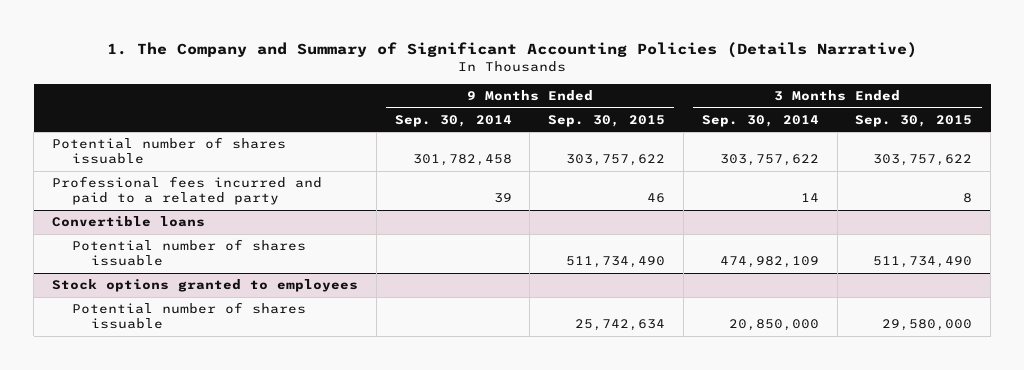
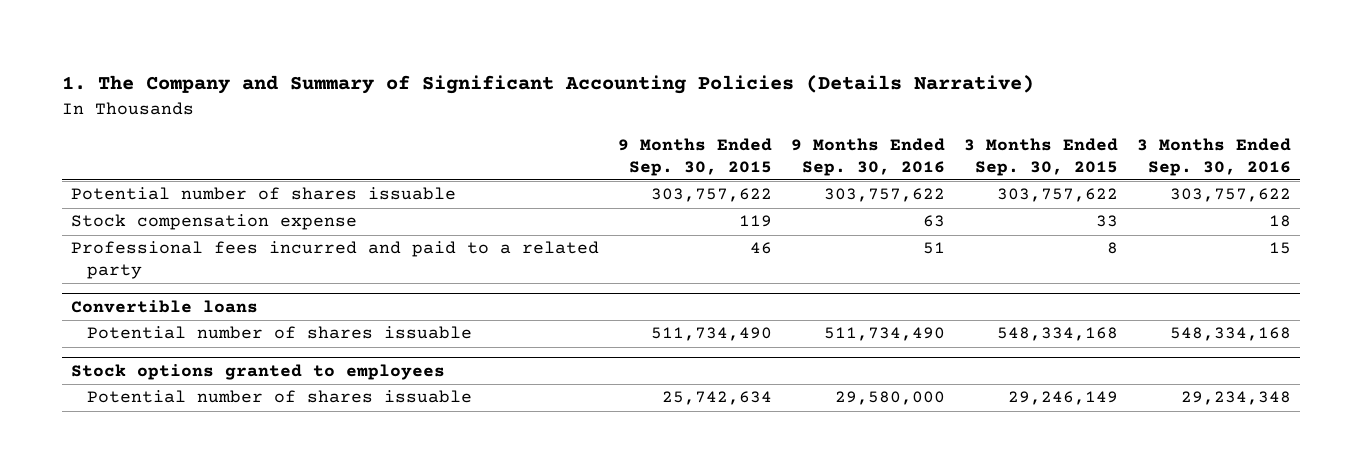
[394,114,512,127] Sep. 30, 2014 -> none
[701,114,819,127] Sep. 30, 2014 -> none
none -> [790,137,945,176] 9 Months Ended Sep. 30, 2016
none -> [1136,137,1291,176] 3 Months Ended Sep. 30, 2016
none -> [71,214,358,231] Stock compensation expense
[873,256,973,269] 511,734,490 -> [996,327,1118,342] 548,334,168
[882,319,973,332] 29,580,000 -> [1007,391,1118,406] 29,246,149

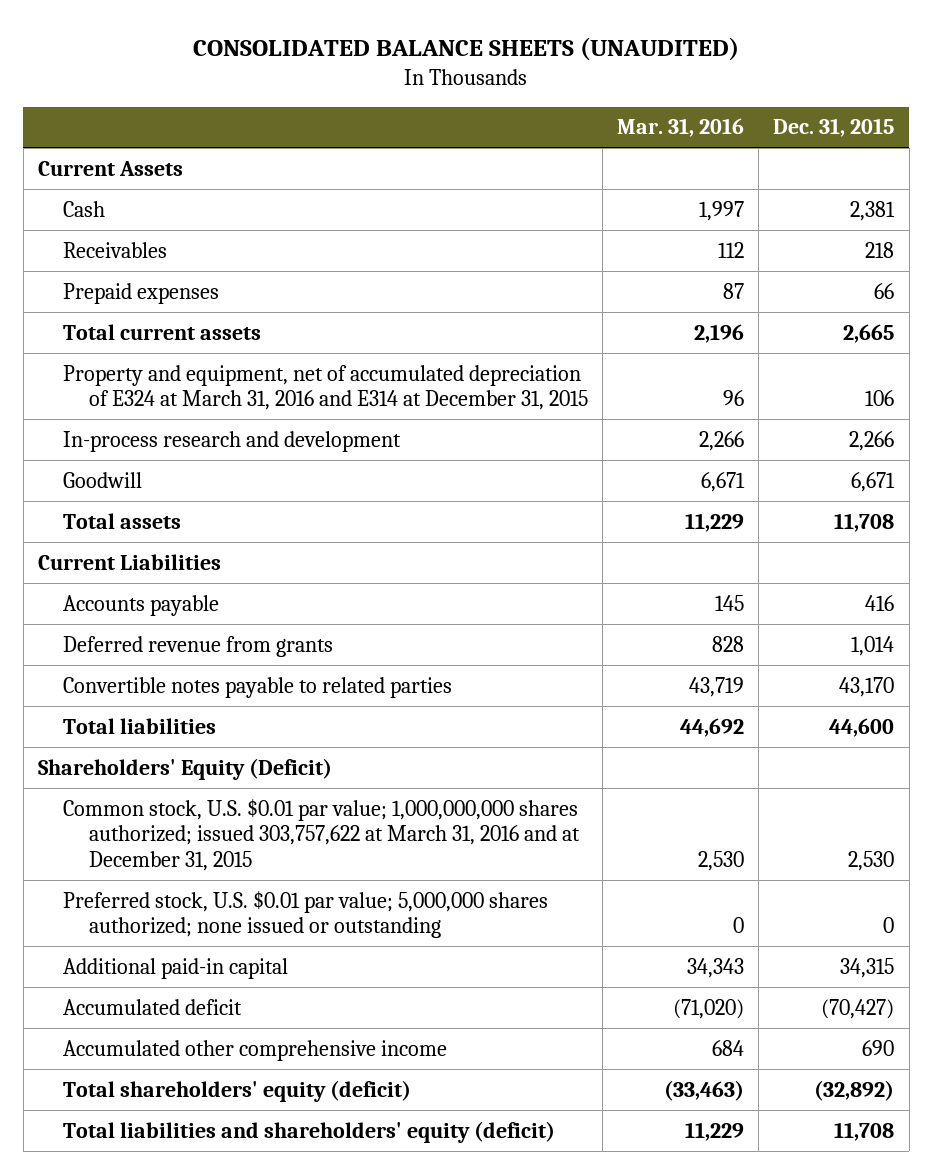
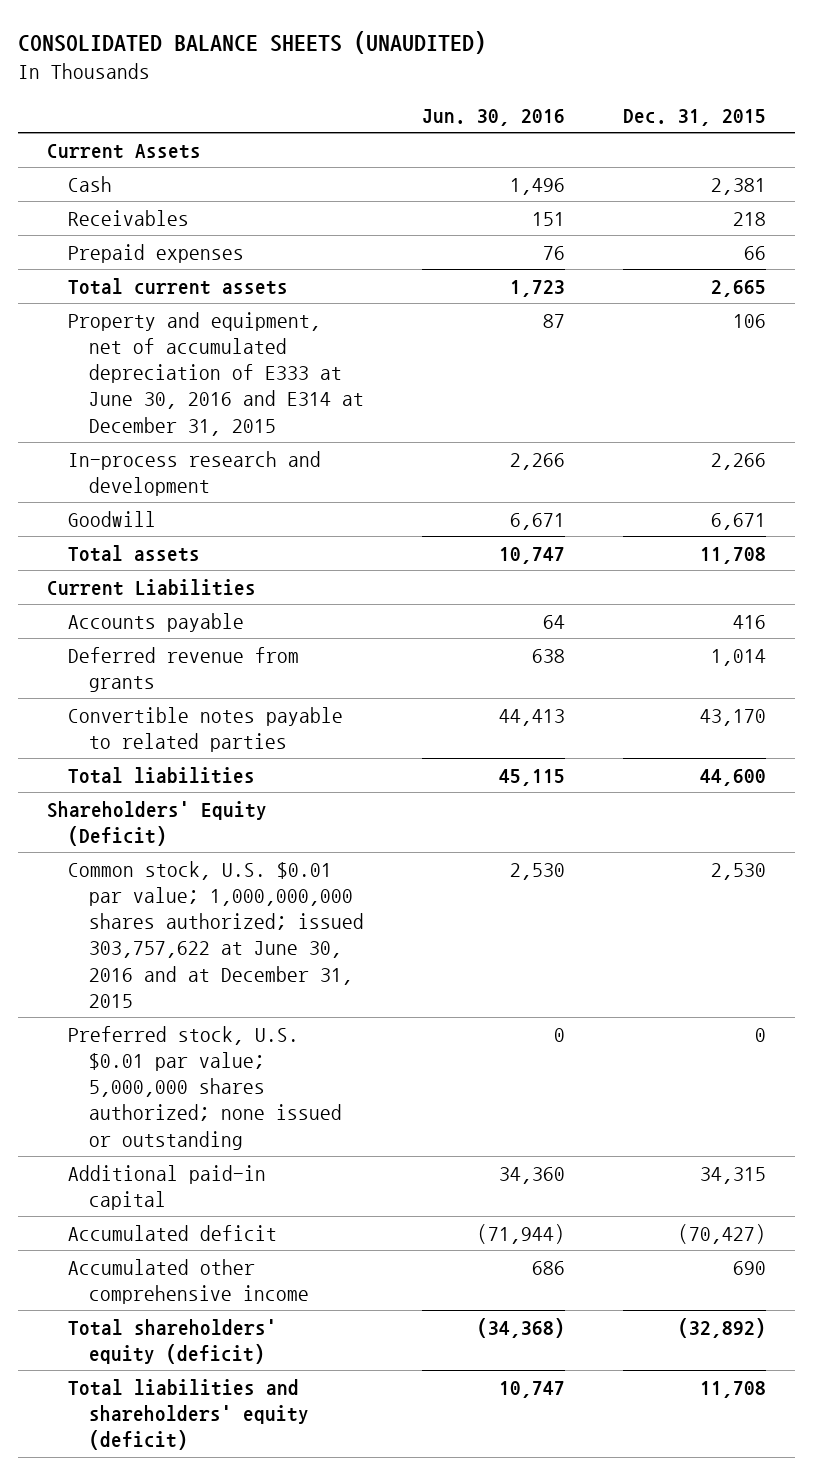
[617,118,745,138] Mar. 31, 2016 -> none
none -> [422,108,566,126] Jun. 30, 2016
[63,364,588,411] Property and equipment, net of accumulated depreciation of E324 at March 31, 2016 and E314 at December 31, 2015 -> [67,311,365,436] Property and equipment, net of accumulated depreciation of E333 at June 30, 2016 and E314 at December 31, 2015
[63,798,580,871] Common stock, U.S. $0.01 par value; 1,000,000,000 shares authorized; issued 303,757,622 at March 31, 2016 and at December 31, 2015 -> [67,860,365,1008] Common stock, U.S. $0.01 par value; 1,000,000,000 shares authorized; issued 303,757,622 at June 30, 2016 and at December 31, 2015

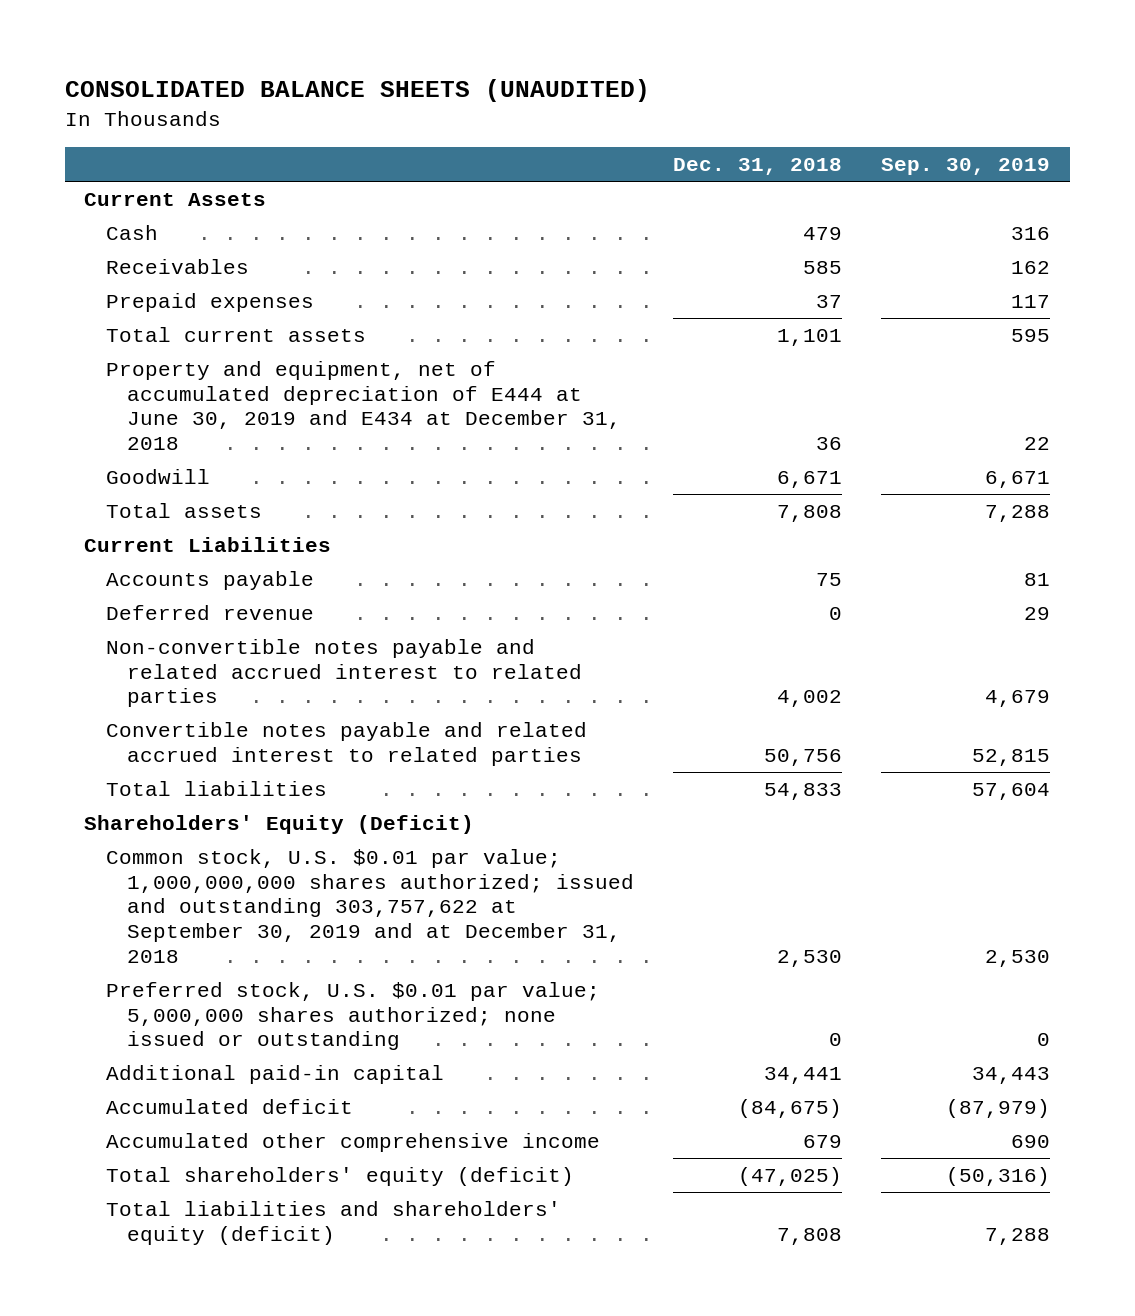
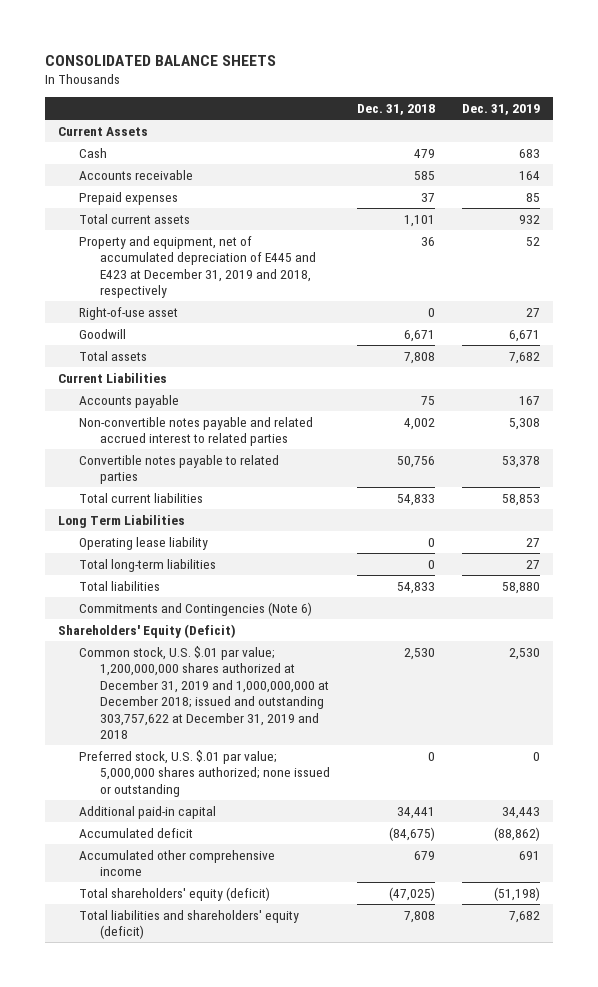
[64,79,650,103] CONSOLIDATED BALANCE SHEETS (UNAUDITED) -> [44,54,276,66] CONSOLIDATED BALANCE SHEETS
[881,158,1051,176] Sep. 30, 2019 -> none
none -> [461,103,540,115] Dec. 31, 2019
[105,258,249,274] Receivables -> [79,169,194,180] Accounts receivable
[105,360,621,451] Property and equipment, net of accumulated depreciation of E444 at June 30, 2019 and E434 at December 31, 2018 -> [79,235,317,299] Property and equipment, net of accumulated depreciation of E445 and E423 at December 31, 2019 and 2018, respectively
none -> [79,306,179,320] Right-of-use asset
[105,604,314,620] Deferred revenue -> none
[105,721,587,766] Convertible notes payable and related accrued interest to related parties -> [79,454,280,485] Convertible notes payable to related parties
none -> [79,492,204,503] Total current liabilities
none -> [58,514,186,528] Long Term Liabilities
none -> [79,536,209,550] Operating lease liability
none -> [79,558,217,572] Total long-term liabilities
none -> [79,601,313,616] Commitments and Contingencies (Note 6)
[105,848,634,964] Common stock, U.S. $0.01 par value; 1,000,000,000 shares authorized; issued and outstanding 303,757,622 at September 30, 2019 and at December 31, 2018 -> [79,645,330,740] Common stock, U.S. $.01 par value; 1,200,000,000 shares authorized at December 31, 2019 and 1,000,000,000 at December 2018; issued and outstanding 303,757,622 at December 31, 2019 and 2018
[105,981,600,1051] Preferred stock, U.S. $0.01 par value; 5,000,000 shares authorized; none issued or outstanding -> [79,749,331,797] Preferred stock, U.S. $.01 par value; 5,000,000 shares authorized; none issued or outstanding

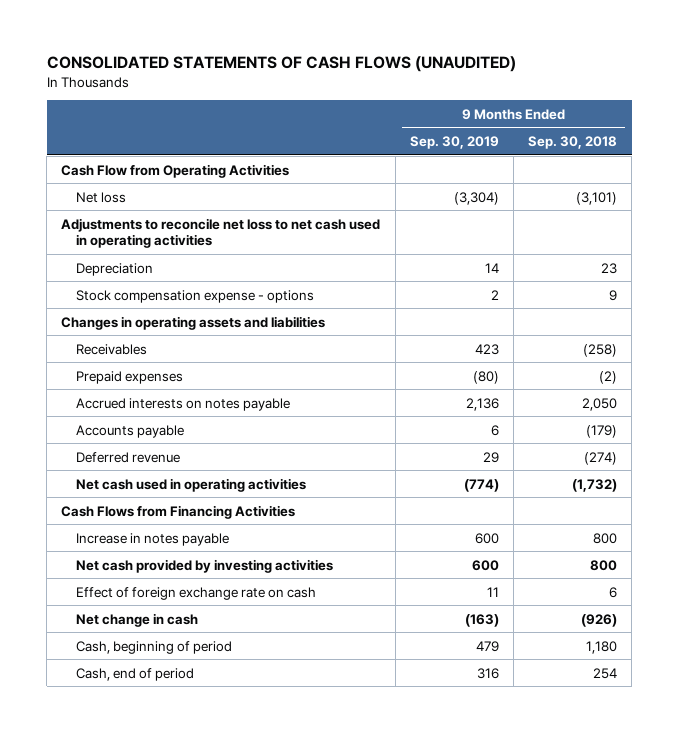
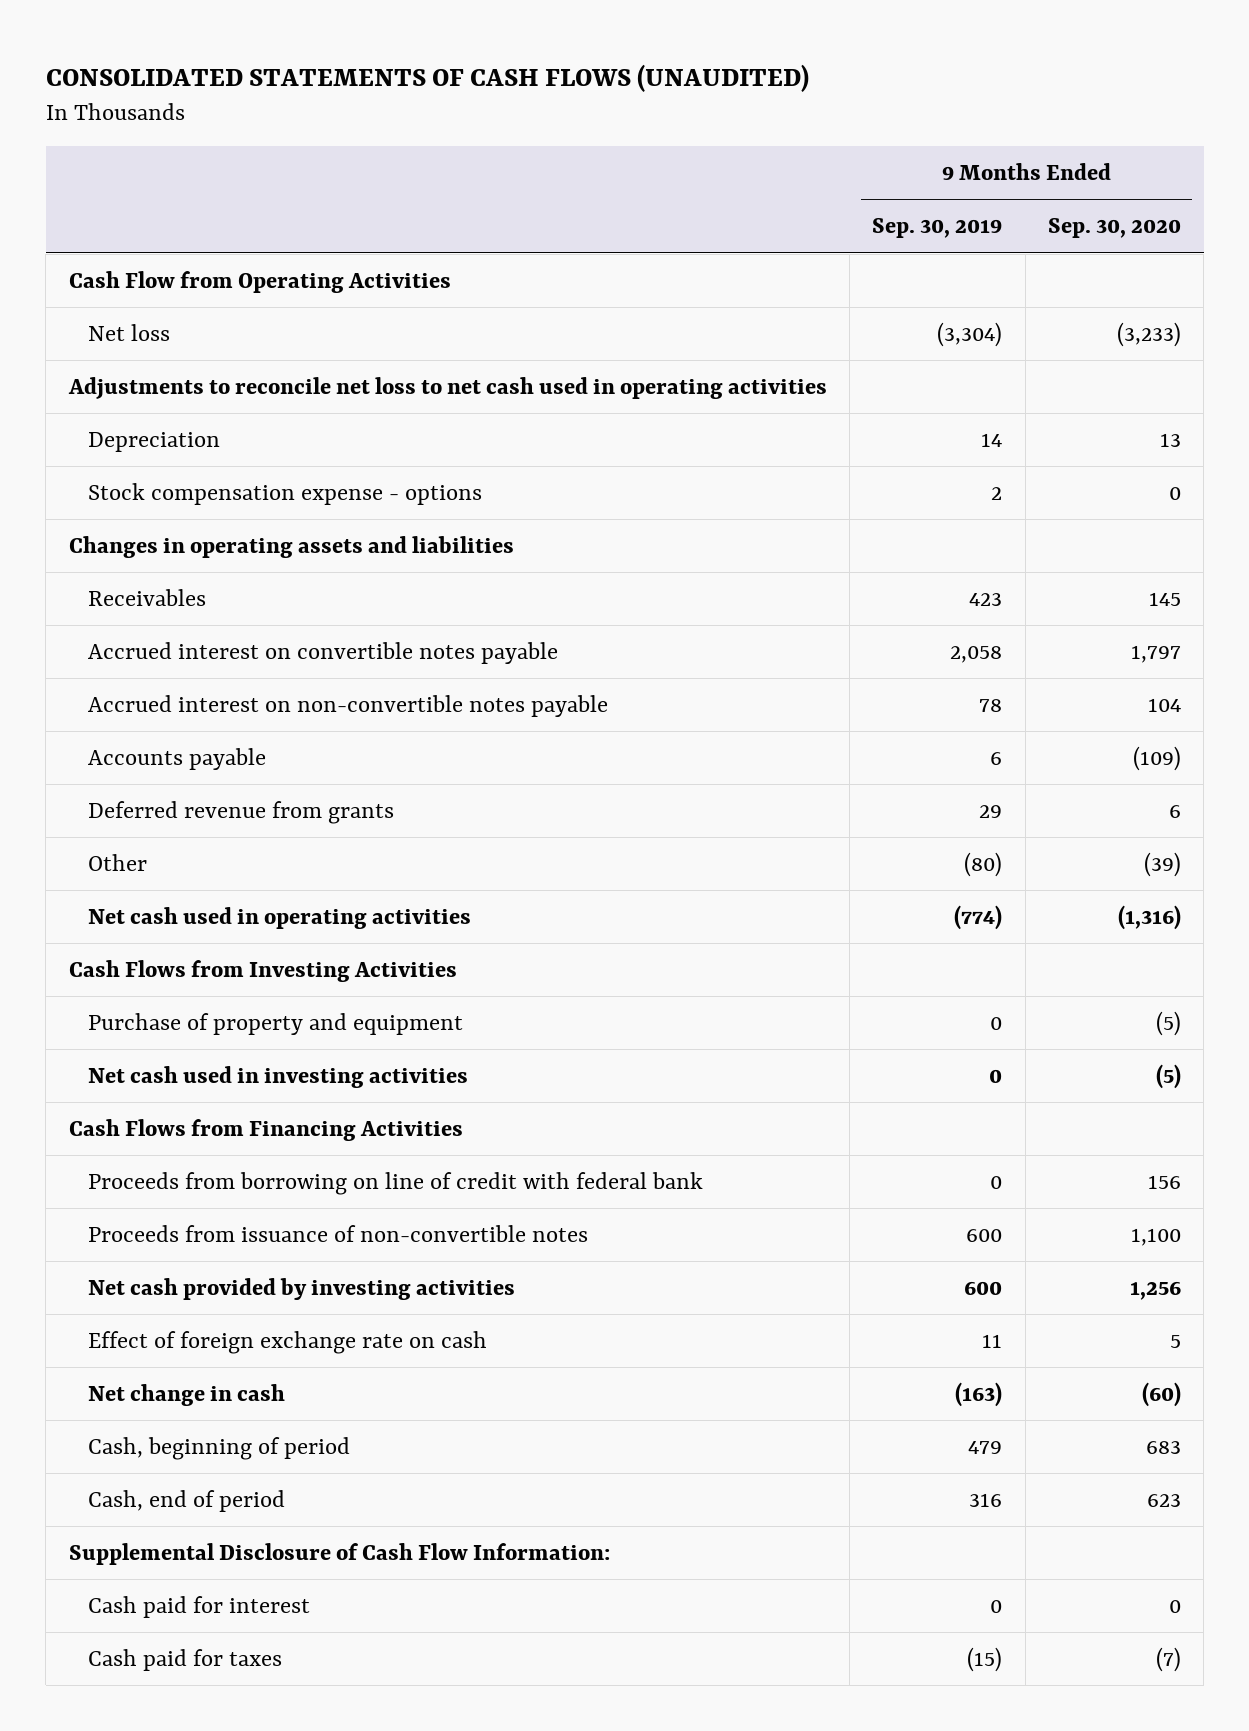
[528,136,618,150] Sep. 30, 2018 -> none
none -> [1047,218,1181,239] Sep. 30, 2020
[75,370,183,384] Prepaid expenses -> none
[75,397,290,411] Accrued interests on notes payable -> [88,642,559,665] Accrued interest on convertible notes payable
[465,397,499,411] 2,136 -> [950,646,1003,664] 2,058
none -> [88,695,609,718] Accrued interest on non-convertible notes payable
[75,451,180,463] Deferred revenue -> [88,801,395,825] Deferred revenue from grants
none -> [88,854,148,872] Other
none -> [68,960,457,983] Cash Flows from Investing Activities
none -> [88,1013,464,1036] Purchase of property and equipment
none -> [88,1066,469,1089] Net cash used in investing activities
none -> [88,1172,704,1196] Proceeds from borrowing on line of credit with federal bank
[75,532,229,546] Increase in notes payable -> [88,1225,589,1243] Proceeds from issuance of non-convertible notes
none -> [68,1543,610,1566] Supplemental Disclosure of Cash Flow Information:
none -> [88,1596,311,1619] Cash paid for interest
none -> [88,1649,283,1672] Cash paid for taxes

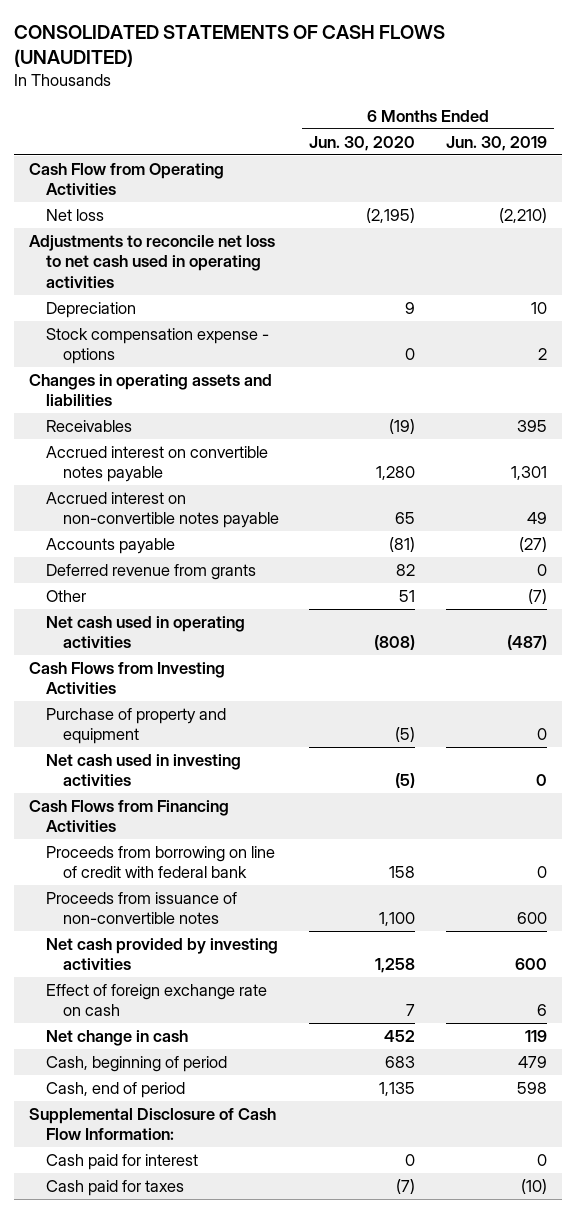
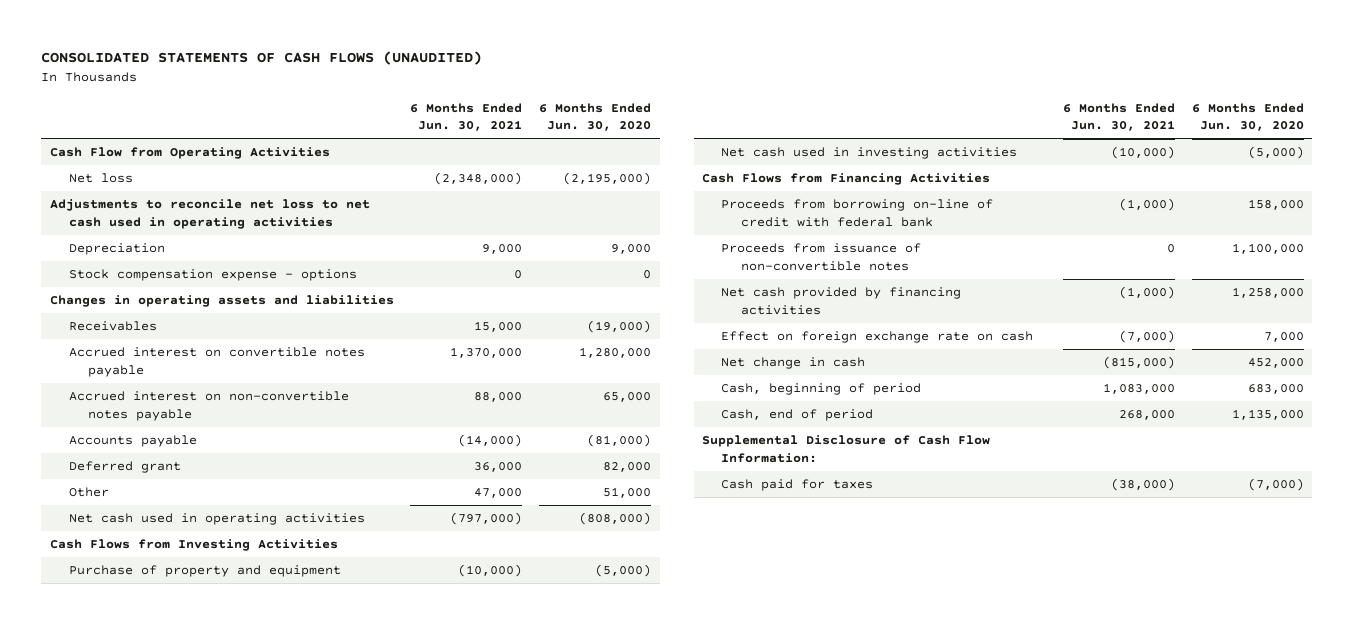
[445,135,547,151] Jun. 30, 2019 -> none
none -> [410,102,523,132] 6 Months Ended Jun. 30, 2021
[366,207,416,223] (2,195) -> [563,172,652,186] (2,195,000)
[405,301,416,314] 9 -> [611,244,652,255] 9,000
[389,418,416,434] (19) -> [587,320,652,334] (19,000)
[376,466,416,481] 1,280 -> [579,347,652,359] 1,280,000
[395,512,416,525] 65 -> [603,392,652,403] 65,000
[389,536,416,552] (81) -> [587,434,652,448] (81,000)
[45,563,256,580] Deferred revenue from grants -> [68,461,181,474] Deferred grant
[396,563,416,576] 82 -> [603,462,652,473] 82,000
[399,589,416,602] 51 -> [603,487,652,499] 51,000
[374,635,416,651] (808) -> [579,512,652,526] (808,000)
[395,727,416,743] (5) -> [595,564,652,578] (5,000)
[395,773,416,789] (5) -> [1247,146,1304,160] (5,000)
[45,845,275,879] Proceeds from borrowing on line of credit with federal bank -> [721,199,994,227] Proceeds from borrowing on-line of credit with federal bank
[389,866,416,879] 158 -> [1247,199,1304,211] 158,000
[379,912,416,927] 1,100 -> [1231,243,1304,255] 1,100,000
[45,937,278,971] Net cash provided by investing activities -> [721,287,962,315] Net cash provided by financing activities
[375,958,416,974] 1,258 -> [1231,287,1304,299] 1,258,000
[45,983,267,1017] Effect of foreign exchange rate on cash -> [721,331,1034,344] Effect on foreign exchange rate on cash
[406,1004,416,1017] 7 -> [1263,332,1304,343] 7,000
[384,1029,416,1042] 452 -> [1247,358,1304,369] 452,000
[385,1055,416,1068] 683 -> [1247,384,1304,395] 683,000
[379,1081,416,1096] 1,135 -> [1231,409,1304,421] 1,135,000
[45,1153,198,1170] Cash paid for interest -> none
[396,1178,416,1194] (7) -> [1247,478,1304,492] (7,000)

